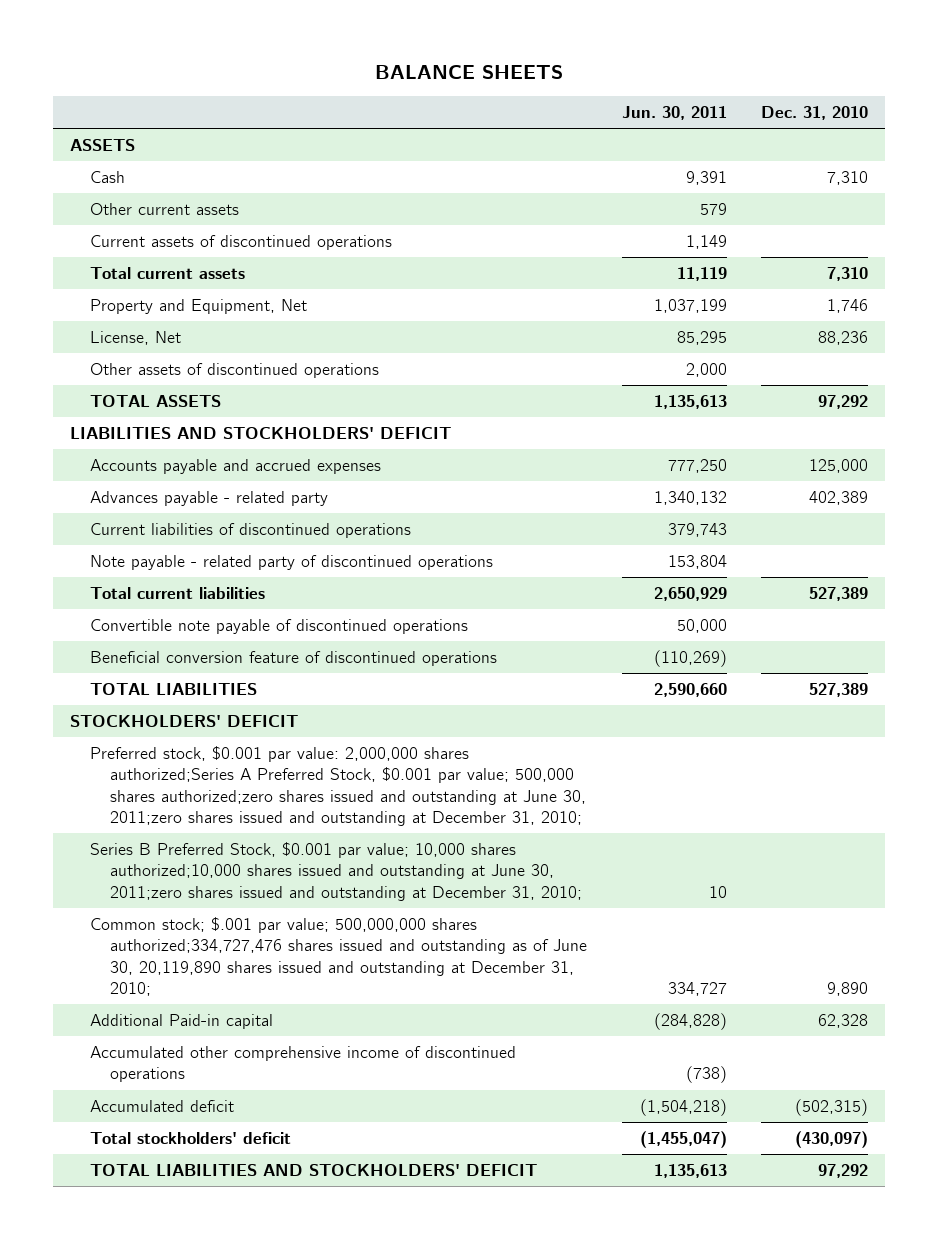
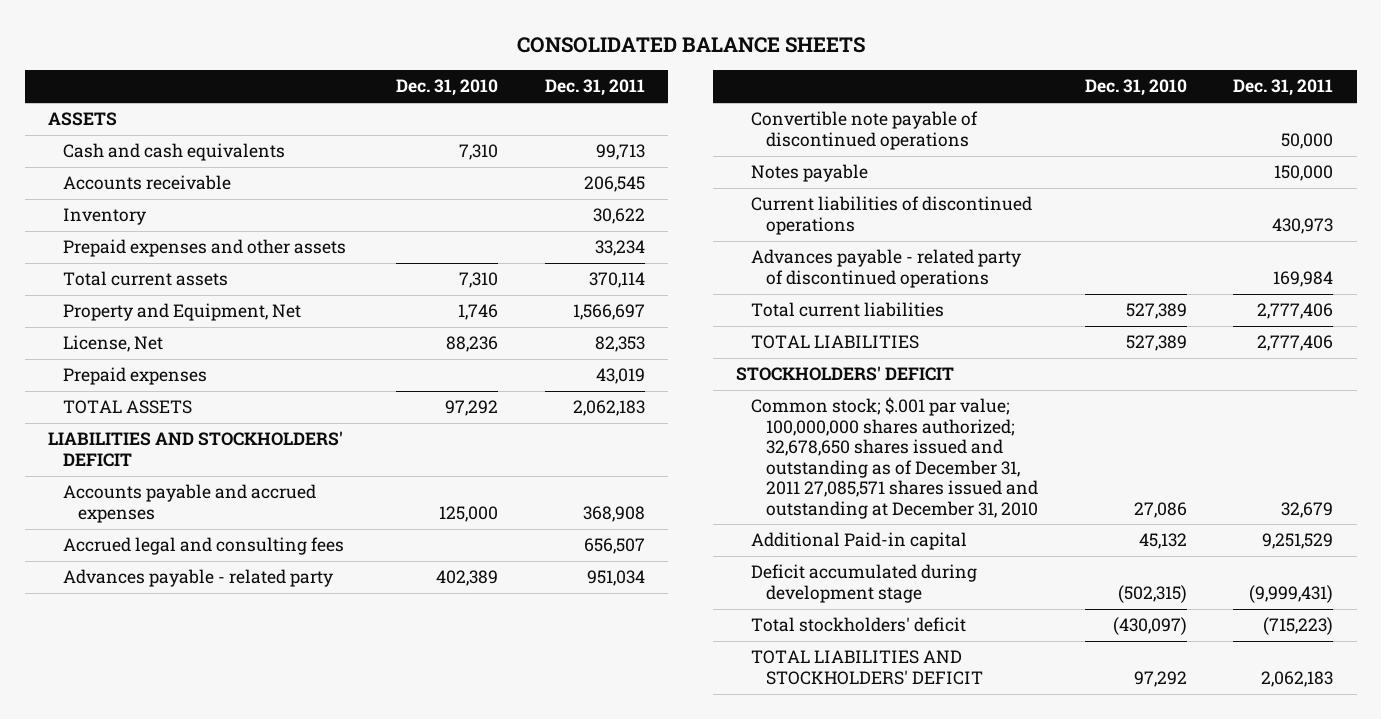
[375,65,564,80] BALANCE SHEETS -> [516,37,865,54] CONSOLIDATED BALANCE SHEETS
[621,105,727,120] Jun. 30, 2011 -> none
none -> [545,79,646,97] Dec. 31, 2011
[90,202,240,215] Other current assets -> none
[90,234,393,250] Current assets of discontinued operations -> none
[90,170,126,183] Cash -> [62,143,285,162] Cash and cash equivalents
none -> [62,175,231,191] Accounts receivable
none -> [62,208,146,226] Inventory
none -> [62,239,346,258] Prepaid expenses and other assets
[90,362,380,378] Other assets of discontinued operations -> none
none -> [62,367,207,386] Prepaid expenses
none -> [62,537,344,556] Accrued legal and consulting fees
[90,618,469,634] Convertible note payable of discontinued operations -> [750,111,978,150] Convertible note payable of discontinued operations
none -> [750,164,868,183] Notes payable
[90,554,494,570] Note payable - related party of discontinued operations -> [750,249,1021,288] Advances payable - related party of discontinued operations
[90,650,498,666] Beneficial conversion feature of discontinued operations -> none
[90,745,587,827] Preferred stock, $0.001 par value: 2,000,000 shares authorized;Series A Preferred Stock, $0.001 par value; 500,000 shares authorized;zero shares issued and outstanding at June 30, 2011;zero shares issued and outstanding at December 31, 2010; -> none
[90,841,583,901] Series B Preferred Stock, $0.001 par value; 10,000 shares authorized;10,000 shares issued and outstanding at June 30, 2011;zero shares issued and outstanding at December 31, 2010; -> none
[90,1045,517,1083] Accumulated other comprehensive income of discontinued operations -> none
[90,916,588,997] Common stock; $.001 par value; 500,000,000 shares authorized;334,727,476 shares issued and outstanding as of June 30, 20,119,890 shares issued and outstanding at December 31, 2010; -> [750,397,1038,519] Common stock; $.001 par value; 100,000,000 shares authorized; 32,678,650 shares issued and outstanding as of December 31, 2011 27,085,571 shares issued and outstanding at December 31, 2010
[827,982,869,997] 9,890 -> [1133,501,1187,518] 27,086
[818,1013,869,1028] 62,328 -> [1138,533,1187,550] 45,132
[90,1099,235,1112] Accumulated deficit -> [750,564,977,603] Deficit accumulated during development stage

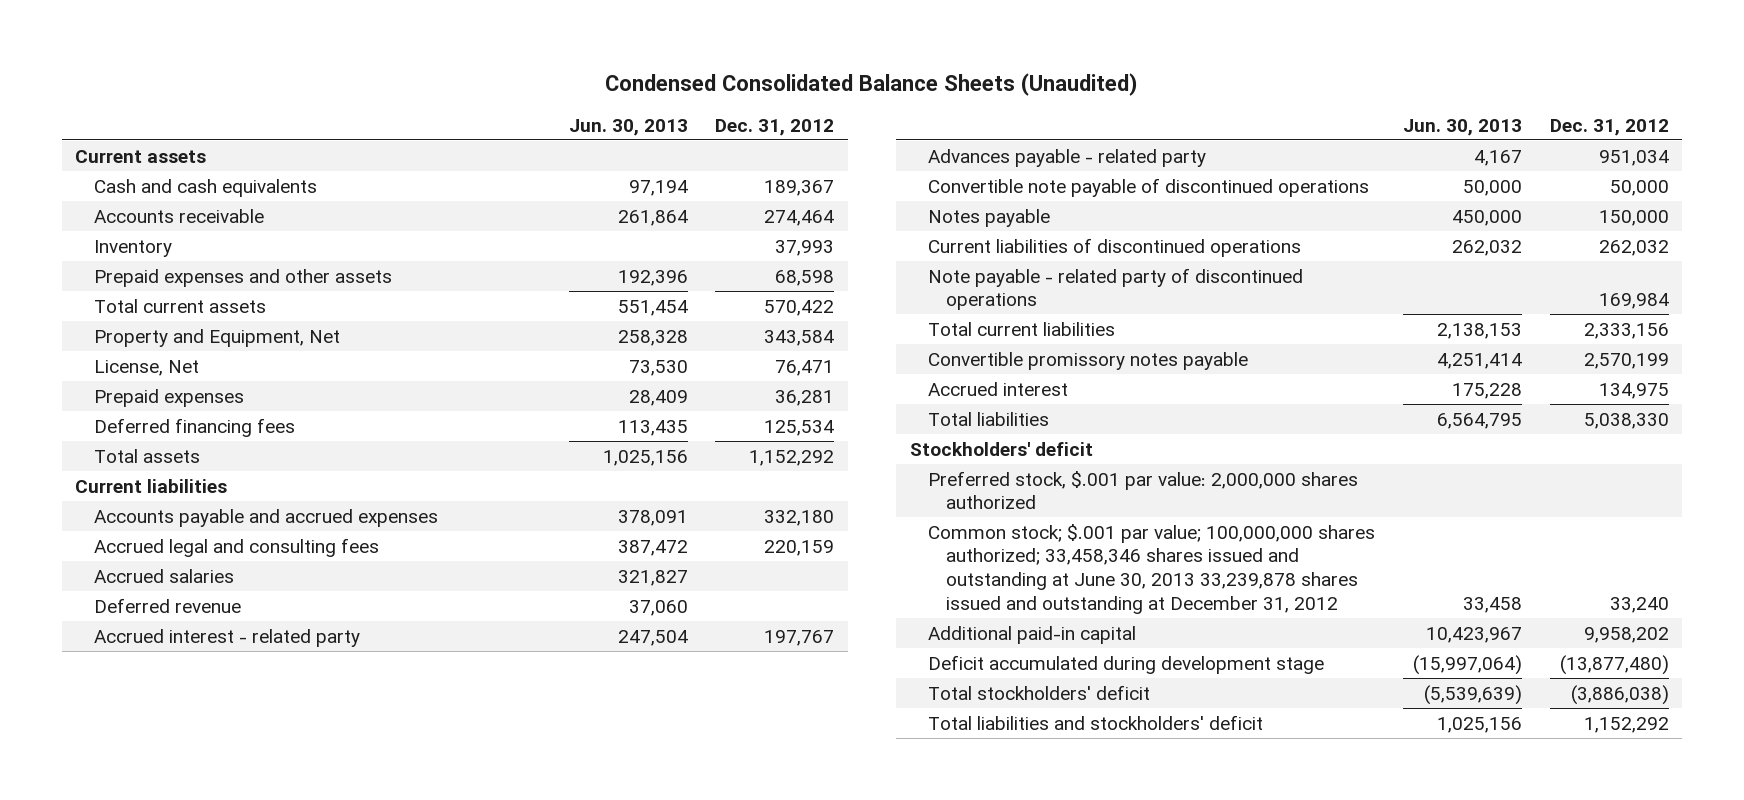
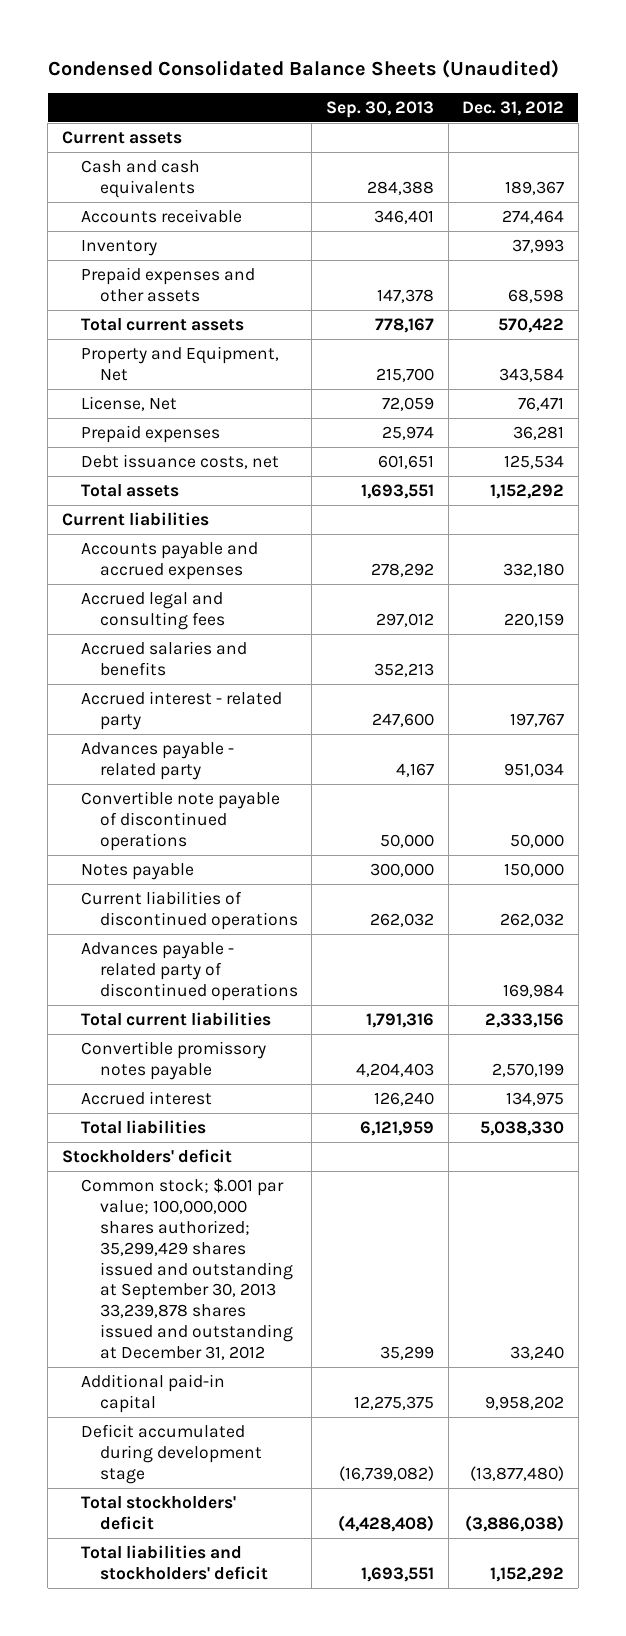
[568,118,688,136] Jun. 30, 2013 -> none
none -> [326,100,435,118] Sep. 30, 2013
[93,417,295,437] Deferred financing fees -> [80,454,279,470] Debt issuance costs, net
[93,597,241,613] Deferred revenue -> none
[93,568,234,583] Accrued salaries -> [80,641,247,676] Accrued salaries and benefits
[928,267,1304,311] Note payable - related party of discontinued operations -> [80,942,298,1001] Advances payable - related party of discontinued operations
[928,470,1359,510] Preferred stock, $.001 par value: 2,000,000 shares authorized -> none
[928,523,1376,614] Common stock; $.001 par value; 100,000,000 shares authorized; 33,458,346 shares issued and outstanding at June 30, 2013 33,239,878 shares issued and outstanding at December 31, 2012 -> [80,1178,293,1360] Common stock; $.001 par value; 100,000,000 shares authorized; 35,299,429 shares issued and outstanding at September 30, 2013 33,239,878 shares issued and outstanding at December 31, 2012

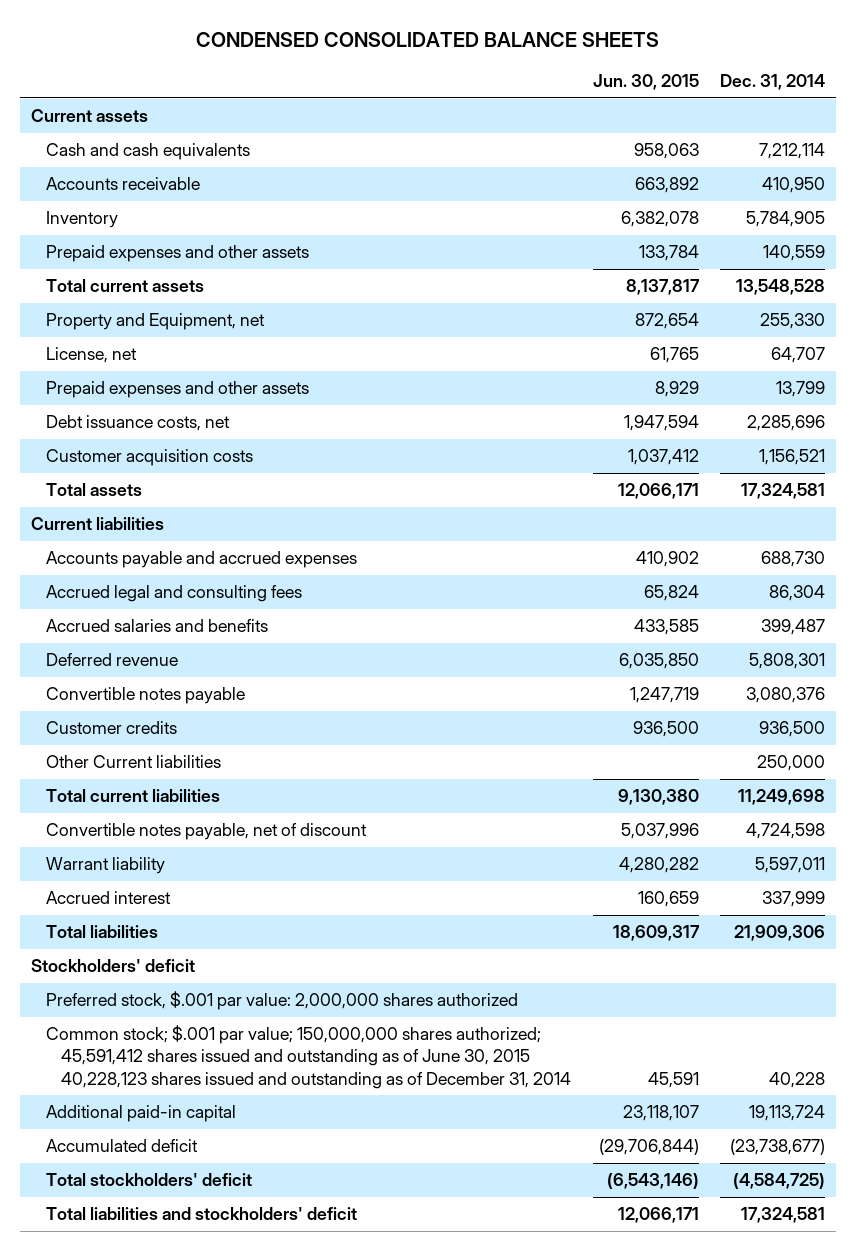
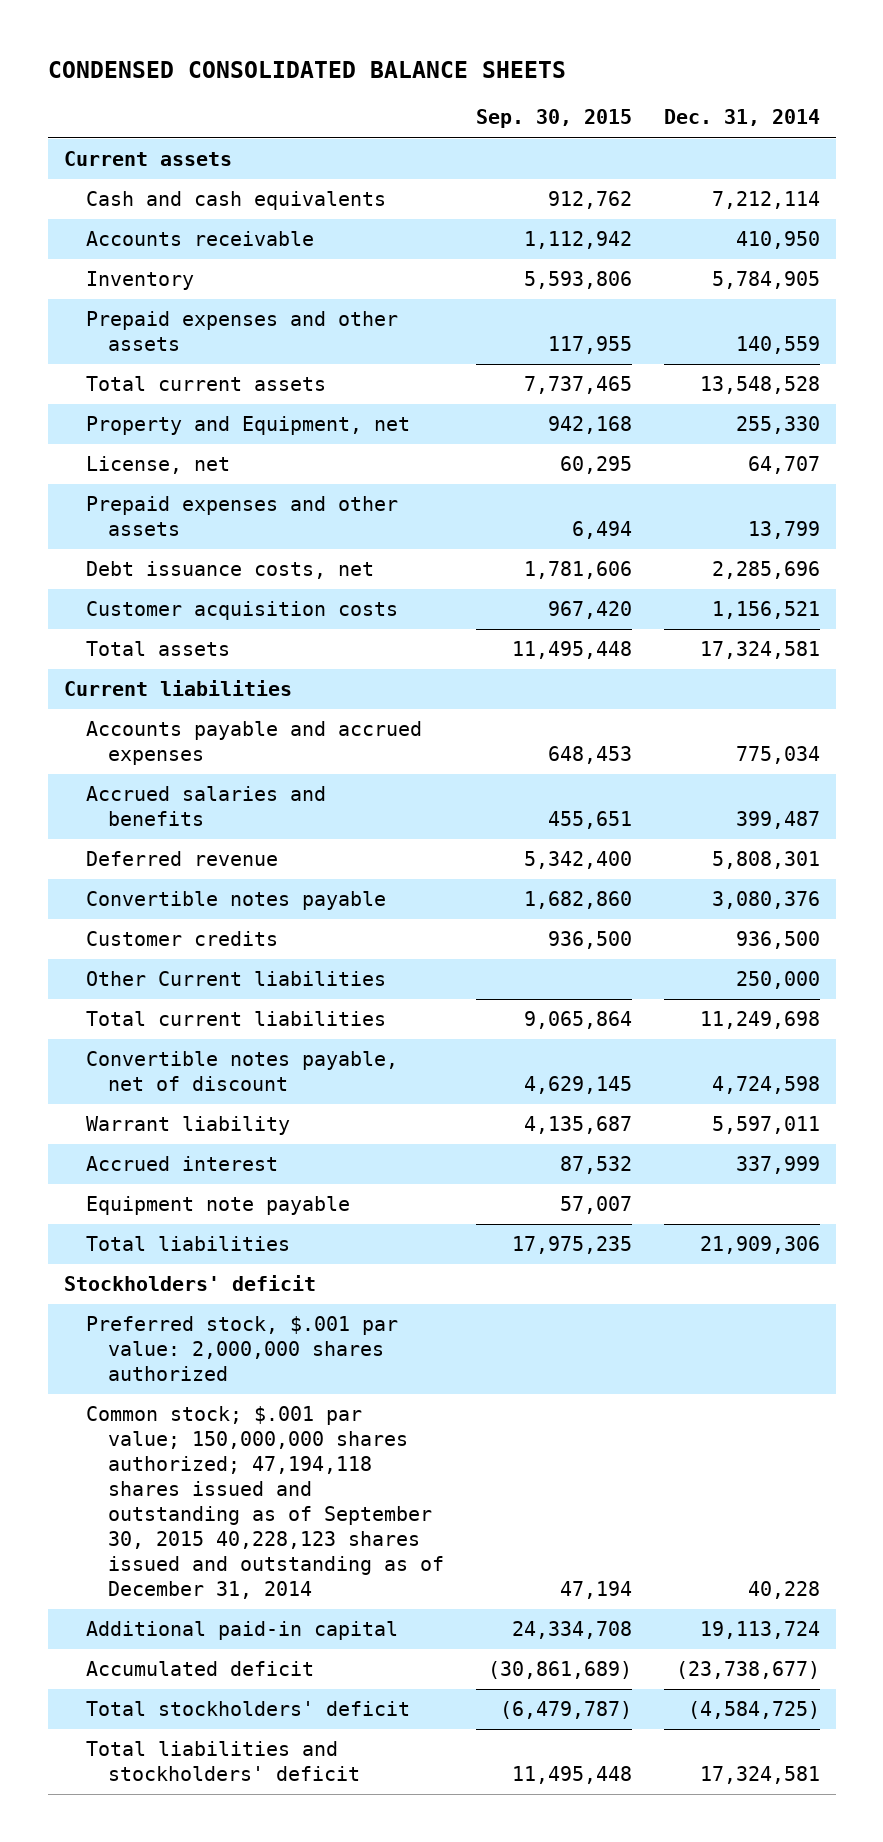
[592,74,699,91] Jun. 30, 2015 -> none
none -> [475,109,632,129] Sep. 30, 2015
[46,585,303,603] Accrued legal and consulting fees -> none
[761,551,826,568] 688,730 -> [735,746,820,765] 775,034
none -> [85,1196,350,1216] Equipment note payable
[46,1025,572,1089] Common stock; $.001 par value; 150,000,000 shares authorized; 45,591,412 shares issued and outstanding as of June 30, 2015 40,228,123 shares issued and outstanding as of December 31, 2014 -> [85,1406,444,1599] Common stock; $.001 par value; 150,000,000 shares authorized; 47,194,118 shares issued and outstanding as of September 30, 2015 40,228,123 shares issued and outstanding as of December 31, 2014

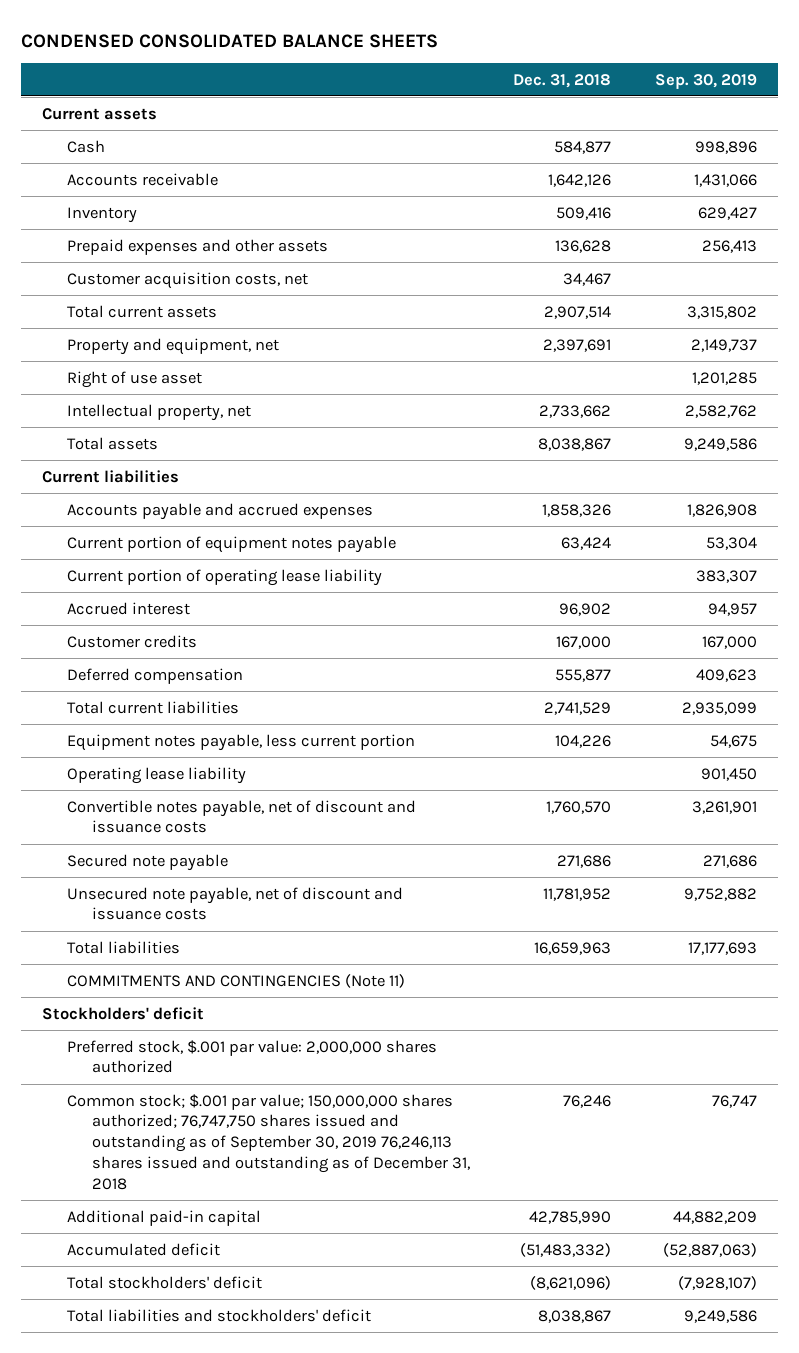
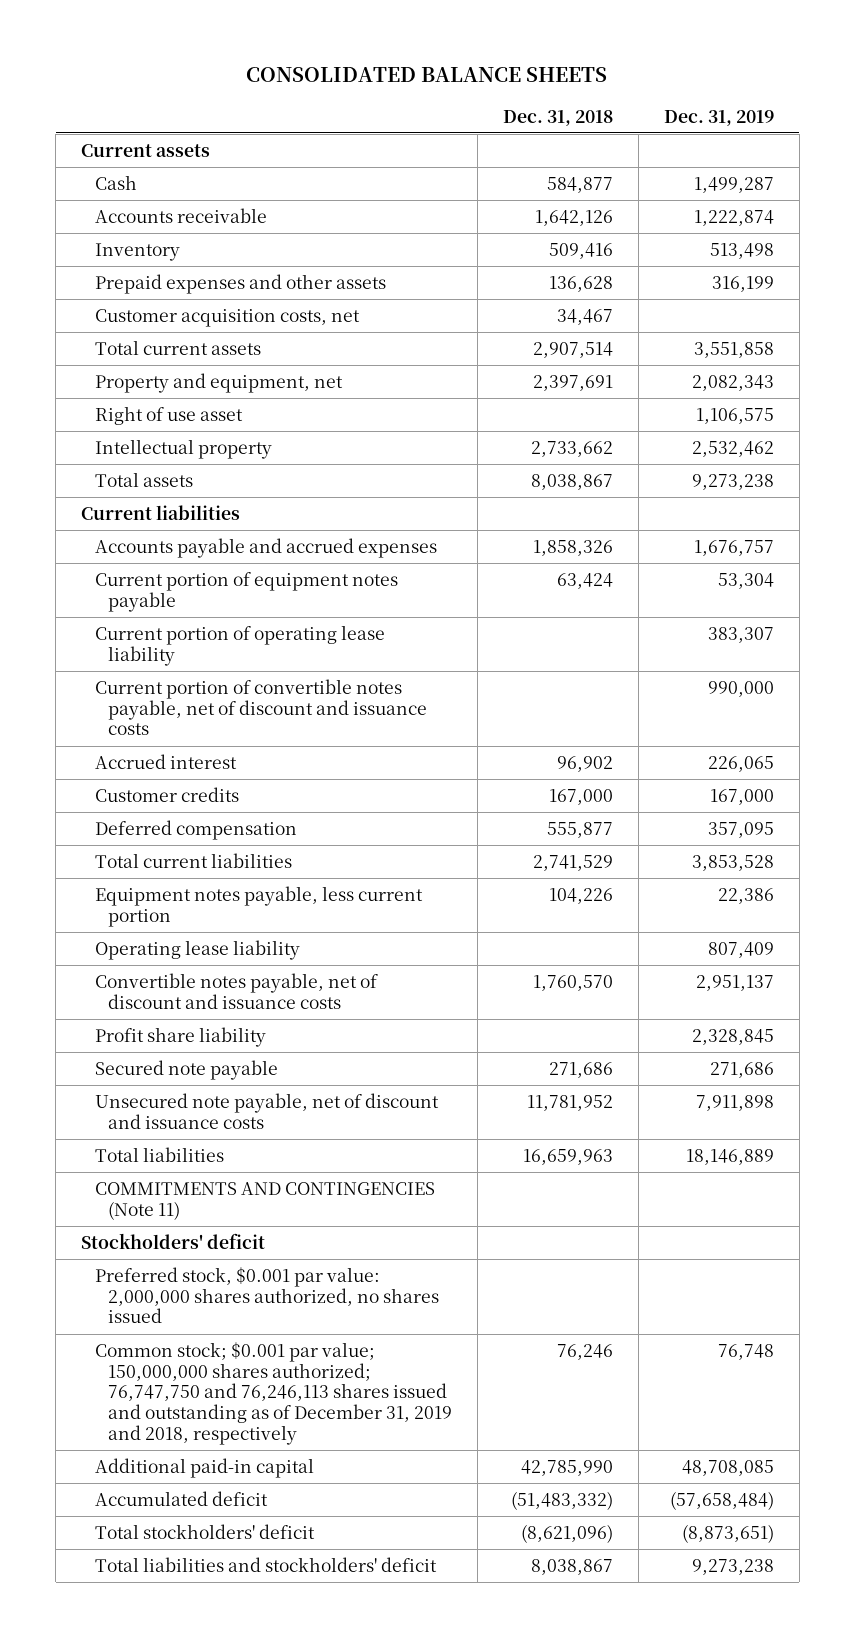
[20,33,438,48] CONDENSED CONSOLIDATED BALANCE SHEETS -> [246,67,608,83] CONSOLIDATED BALANCE SHEETS
[654,73,757,89] Sep. 30, 2019 -> none
none -> [663,109,774,126] Dec. 31, 2019
[67,403,252,421] Intellectual property, net -> [94,438,272,459] Intellectual property
none -> [94,678,428,736] Current portion of convertible notes payable, net of discount and issuance costs
none -> [94,1026,266,1047] Profit share liability
[67,1039,438,1074] Preferred stock, $.001 par value: 2,000,000 shares authorized -> [94,1266,440,1324] Preferred stock, $0.001 par value: 2,000,000 shares authorized, no shares issued
[67,1093,471,1190] Common stock; $.001 par value; 150,000,000 shares authorized; 76,747,750 shares issued and outstanding as of September 30, 2019 76,246,113 shares issued and outstanding as of December 31, 2018 -> [94,1341,453,1445] Common stock; $0.001 par value; 150,000,000 shares authorized; 76,747,750 and 76,246,113 shares issued and outstanding as of December 31, 2019 and 2018, respectively

